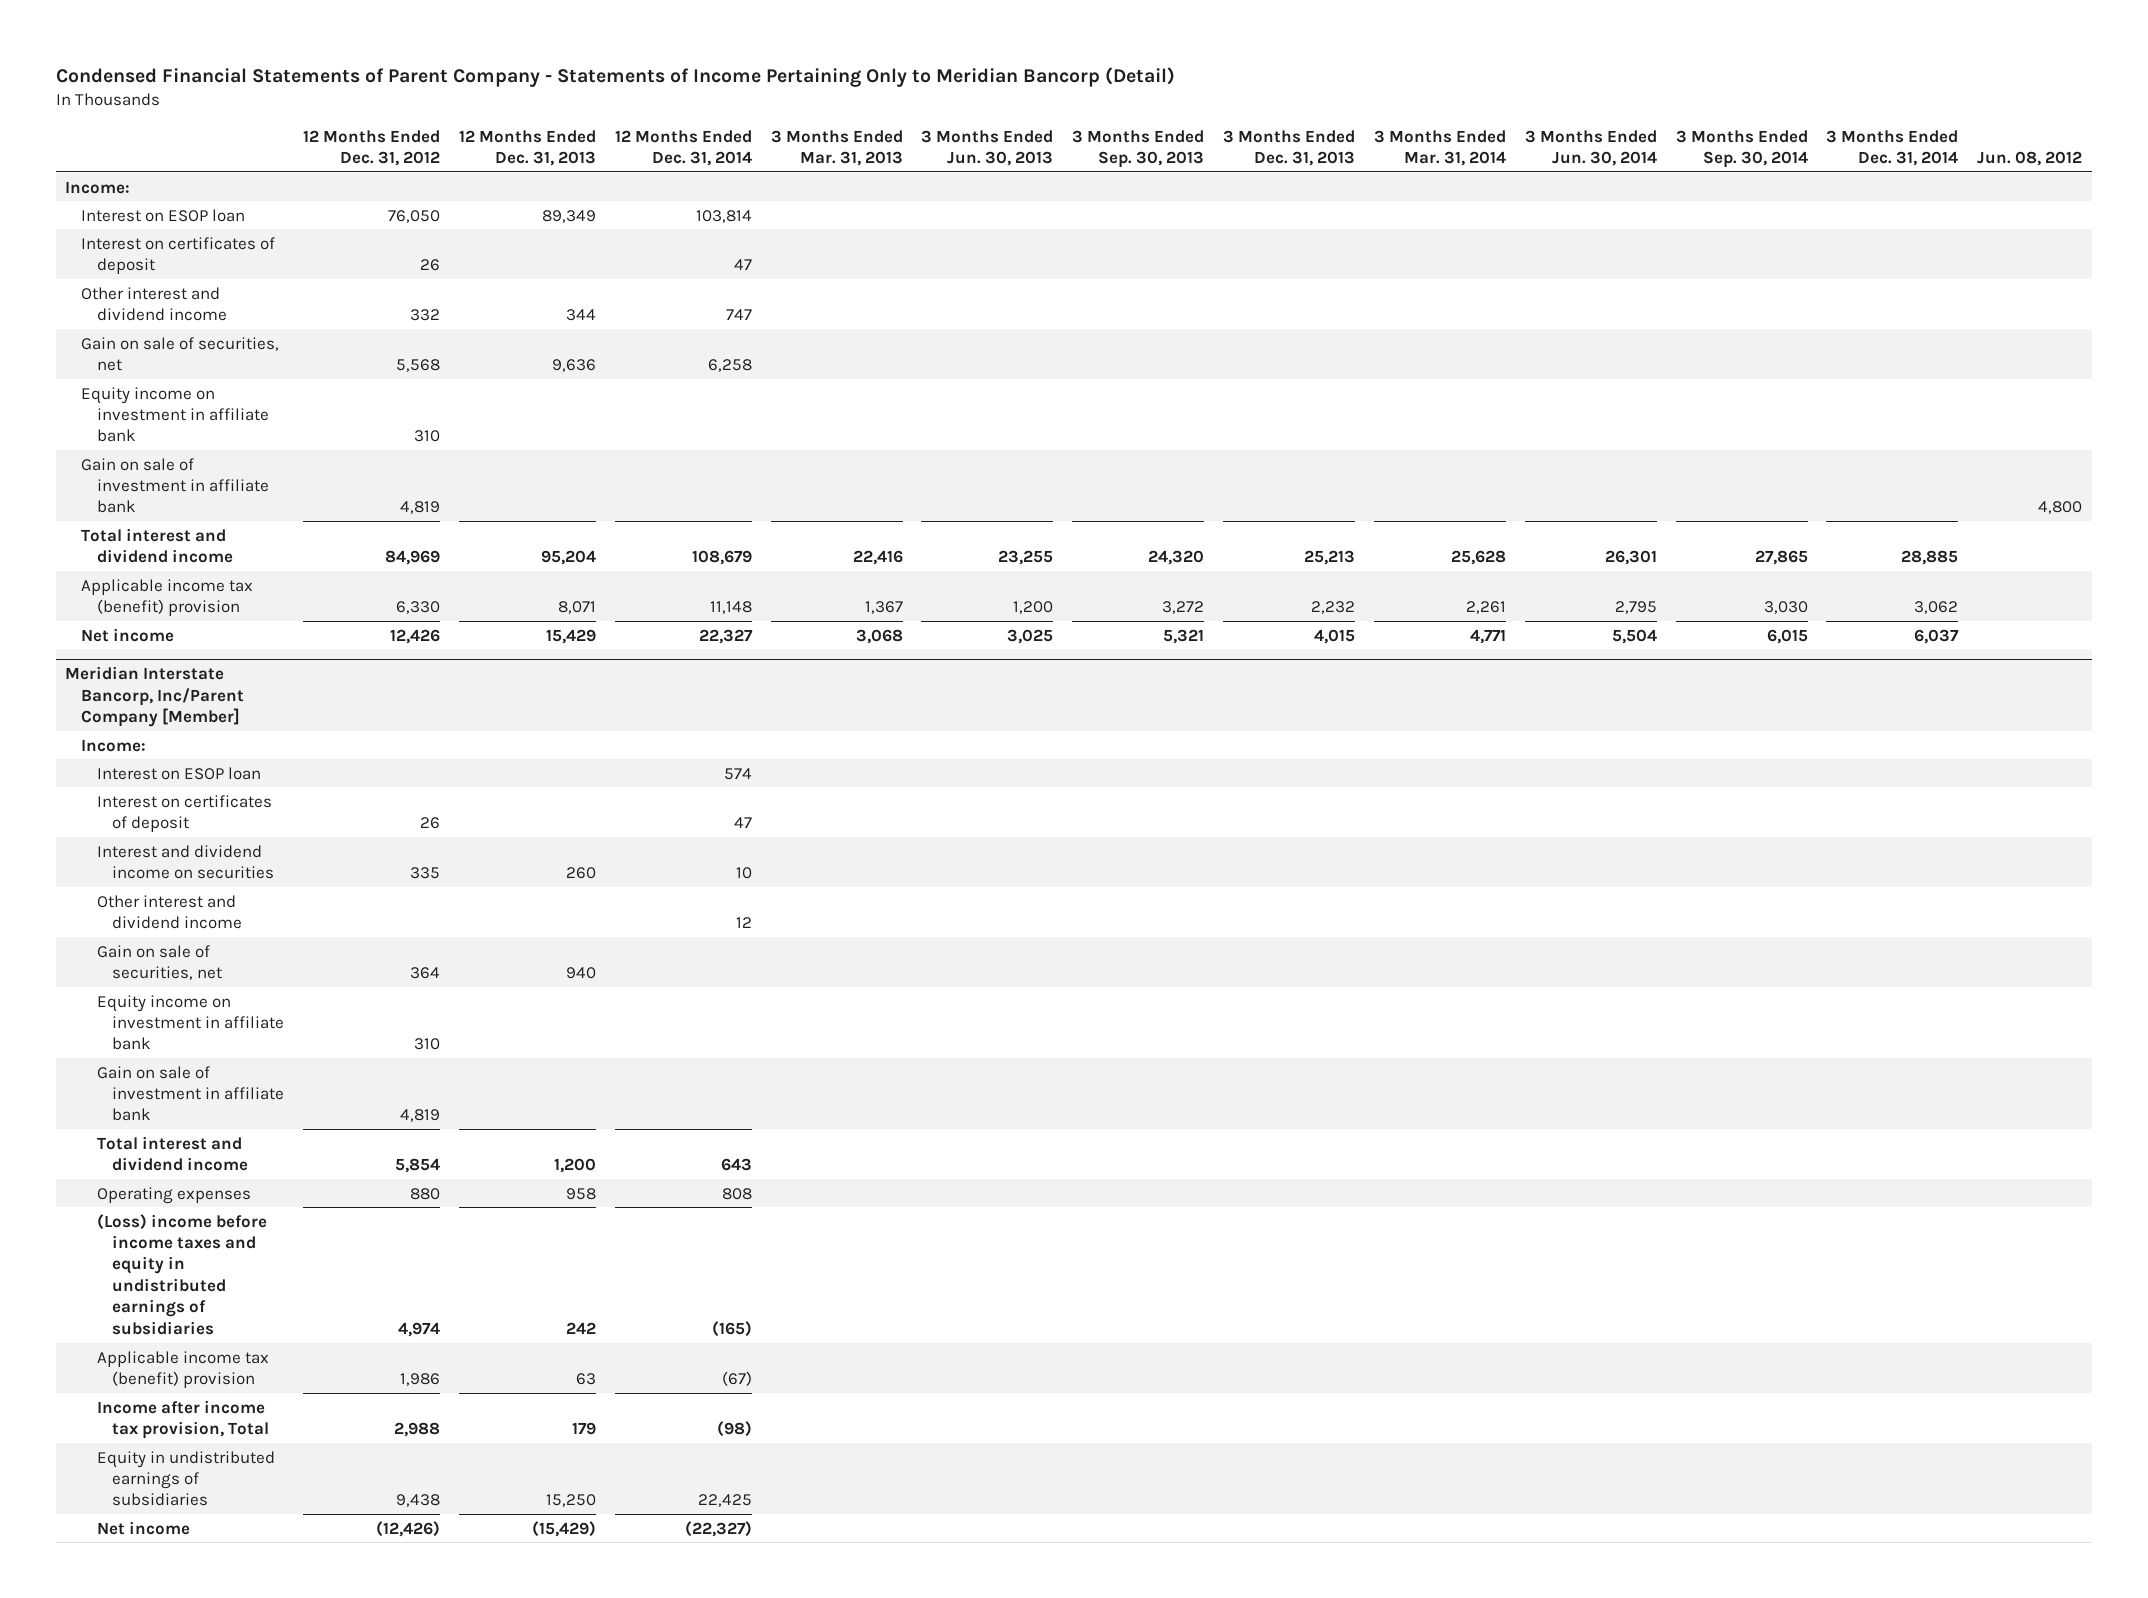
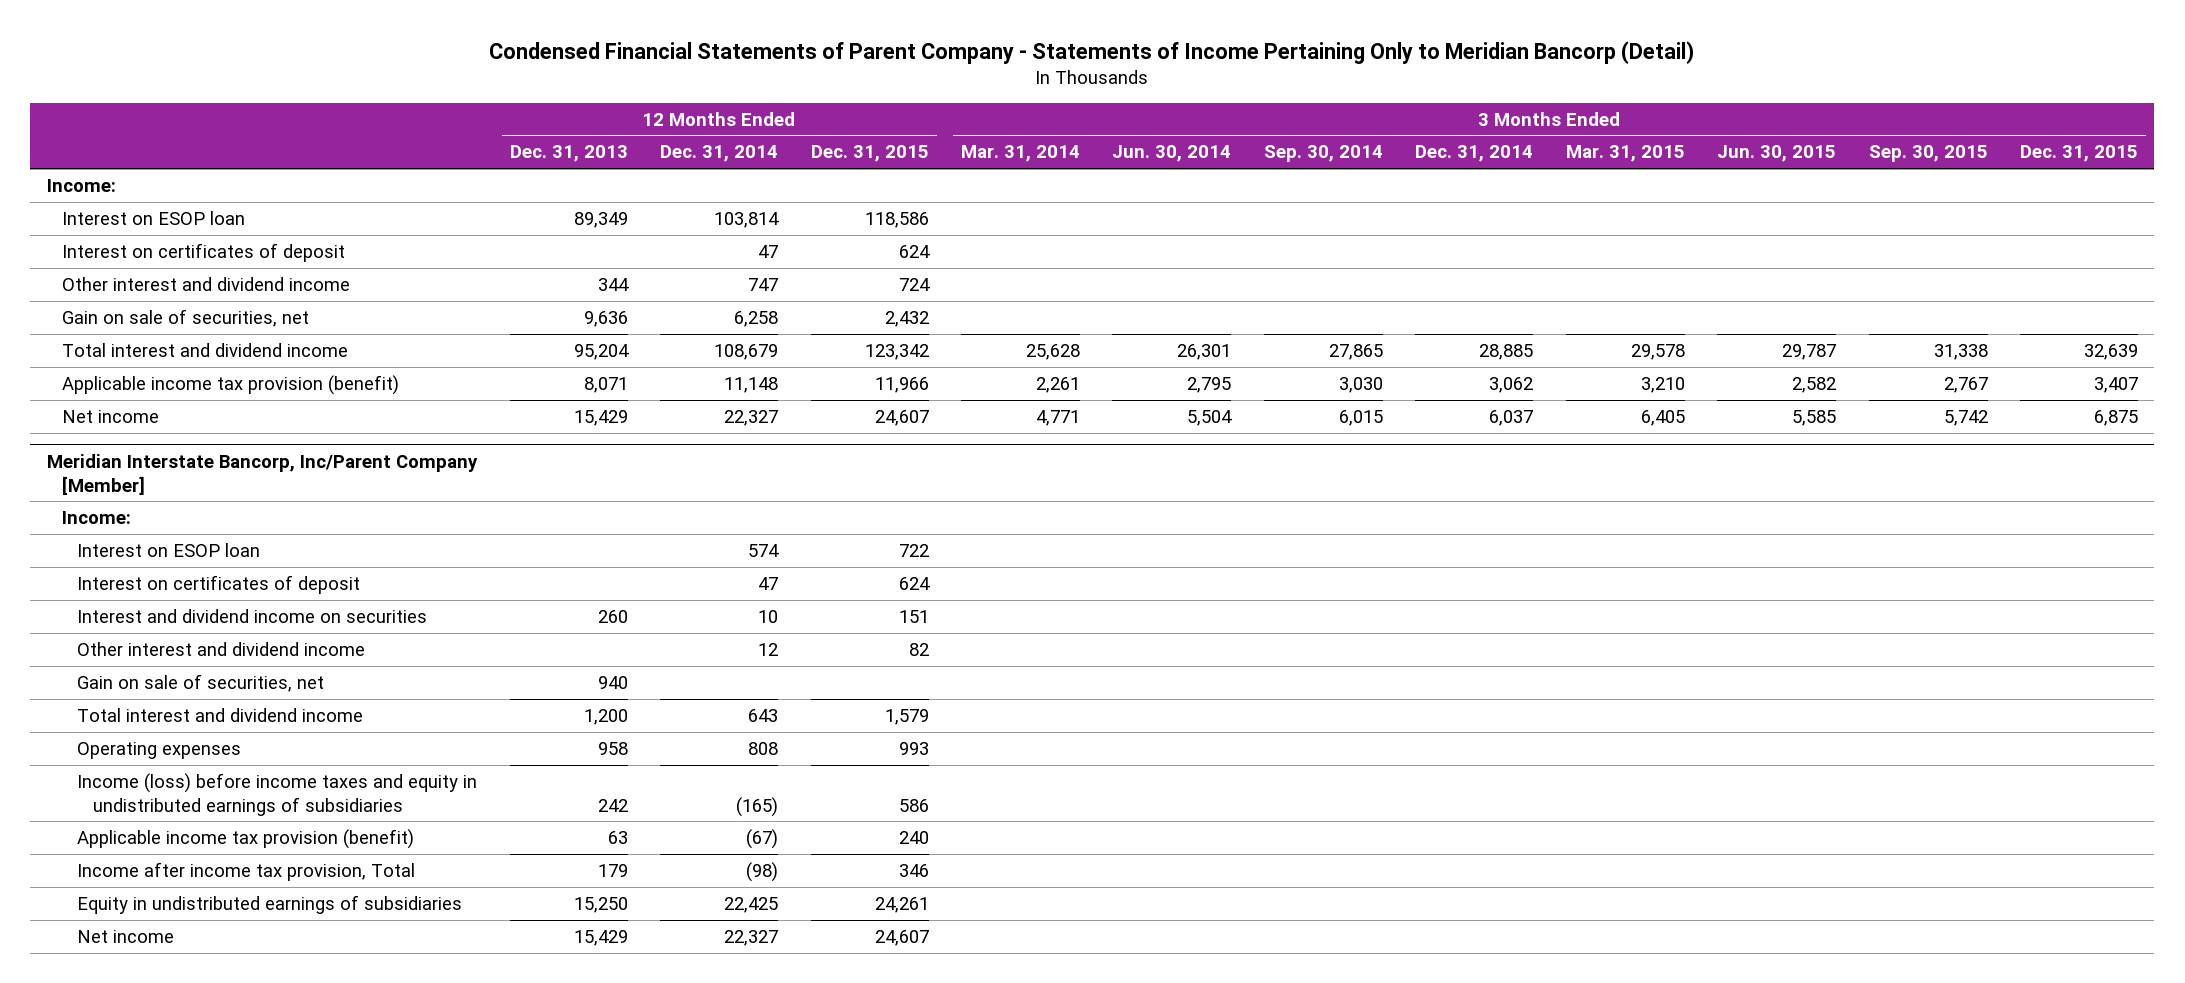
[303,129,441,167] 12 Months Ended Dec. 31, 2012 -> none
[770,129,903,167] 3 Months Ended Mar. 31, 2013 -> none
[921,129,1054,167] 3 Months Ended Jun. 30, 2013 -> none
[1072,129,1205,169] 3 Months Ended Sep. 30, 2013 -> none
[1223,129,1356,167] 3 Months Ended Dec. 31, 2013 -> none
[1977,151,2083,167] Jun. 08, 2012 -> none
none -> [810,145,929,163] Dec. 31, 2015
none -> [1565,145,1685,163] Mar. 31, 2015
none -> [1717,145,1837,163] Jun. 30, 2015
none -> [1868,145,1988,163] Sep. 30, 2015
none -> [2019,145,2138,163] Dec. 31, 2015
[81,386,269,443] Equity income on investment in affiliate bank -> none
[81,457,269,514] Gain on sale of investment in affiliate bank -> none
[81,578,254,616] Applicable income tax (benefit) provision -> [62,374,400,395] Applicable income tax provision (benefit)
[96,994,285,1051] Equity income on investment in affiliate bank -> none
[96,1065,285,1122] Gain on sale of investment in affiliate bank -> none
[96,1213,267,1335] (Loss) income before income taxes and equity in undistributed earnings of subsidiaries -> [77,772,478,816] Income (loss) before income taxes and equity in undistributed earnings of subsidiaries
[96,1350,269,1388] Applicable income tax (benefit) provision -> [77,828,415,849] Applicable income tax provision (benefit)
[531,1520,596,1537] (15,429) -> [573,929,628,946] 15,429
[684,1520,752,1537] (22,327) -> [724,929,779,946] 22,327

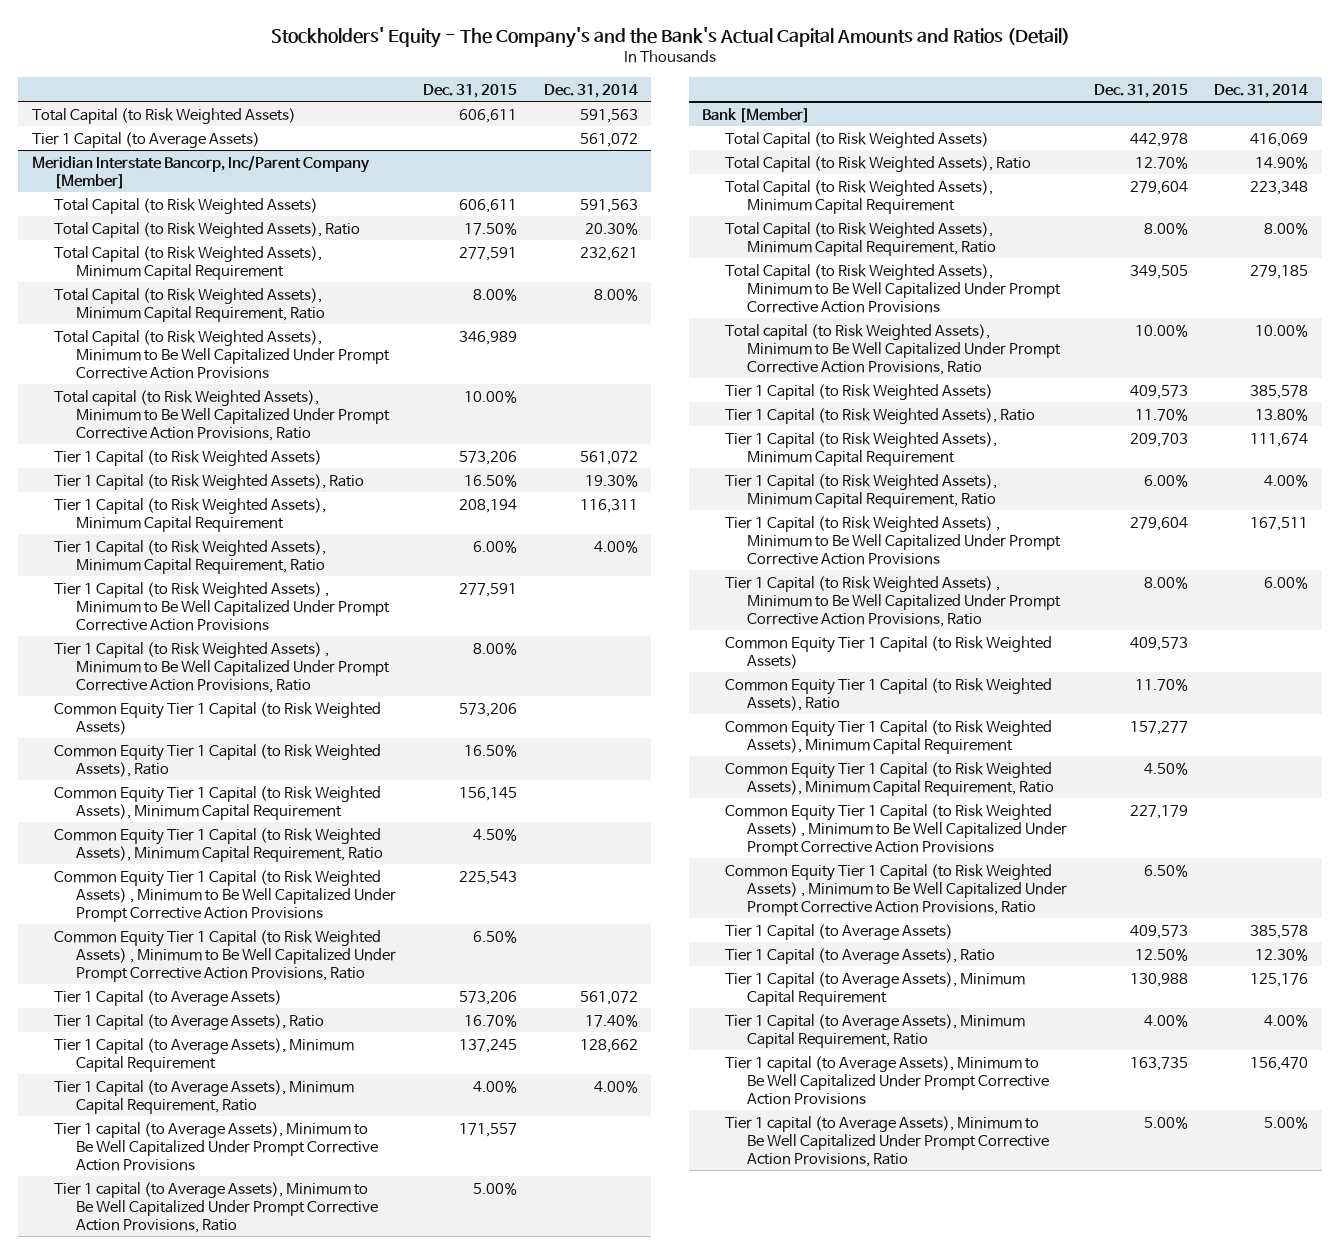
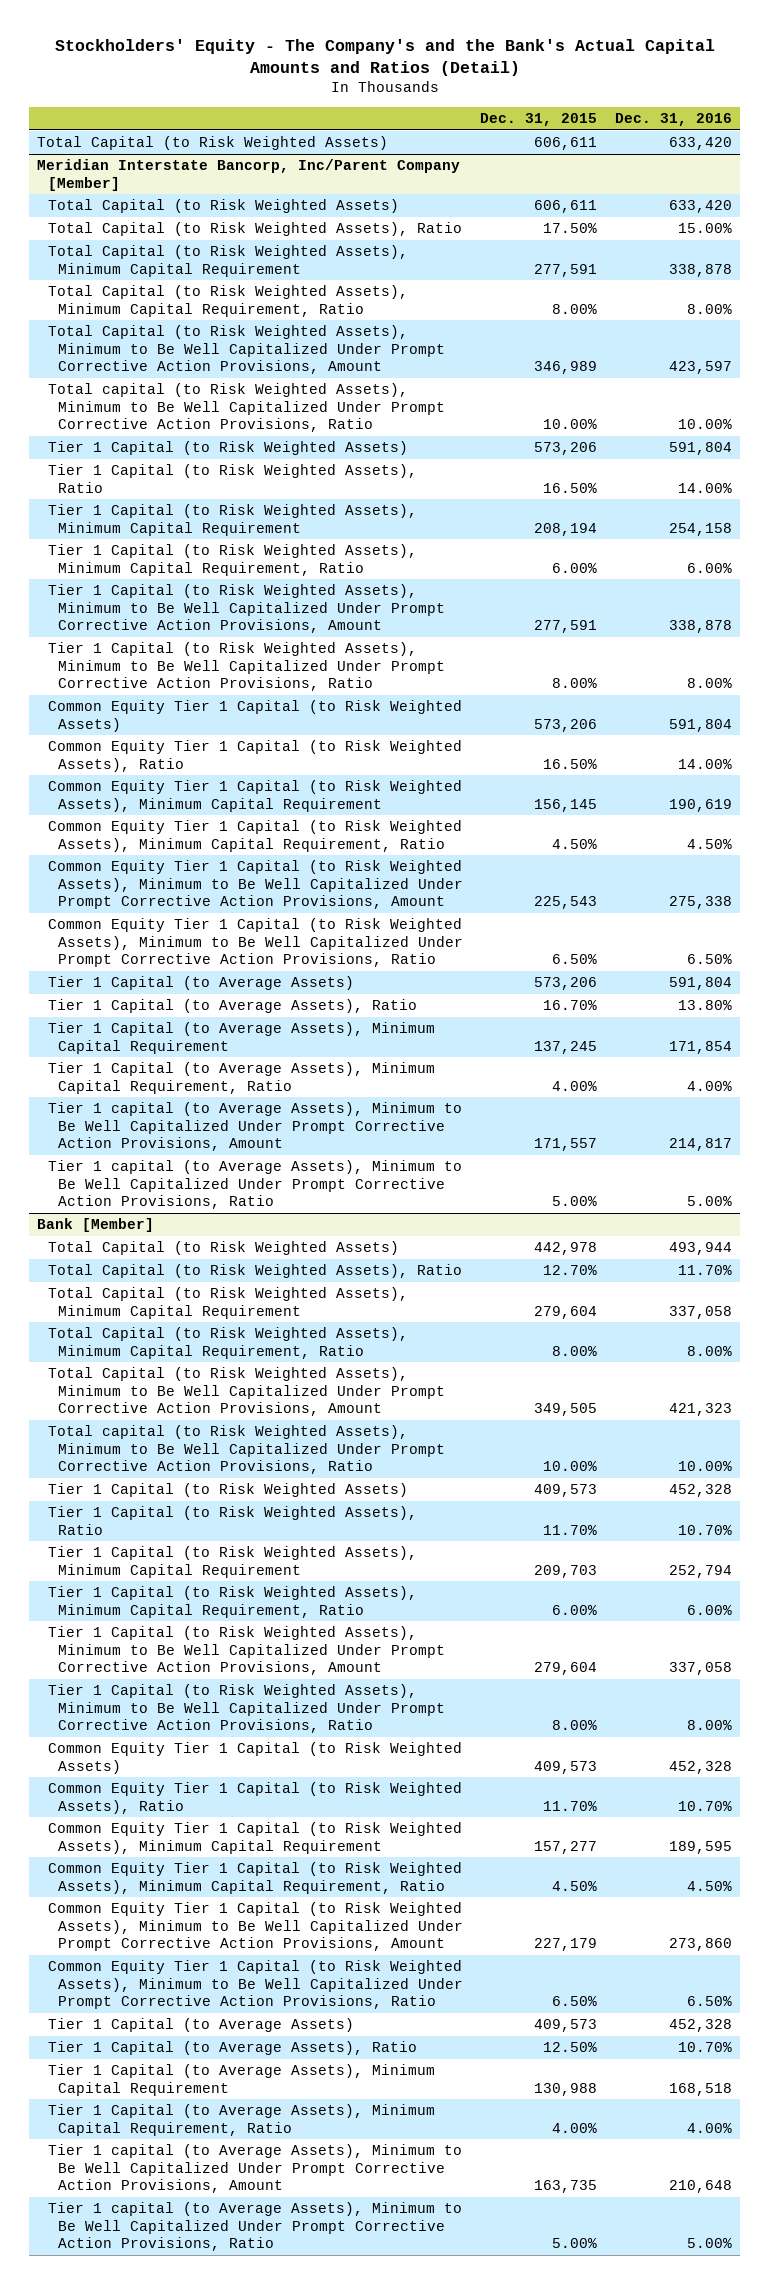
[543,83,638,98] Dec. 31, 2014 -> none
none -> [614,112,732,126] Dec. 31, 2016
[31,131,260,148] Tier 1 Capital (to Average Assets) -> none
[54,329,391,379] Total Capital (to Risk Weighted Assets), Minimum to Be Well Capitalized Under Prompt Corrective Action Provisions -> [47,325,445,374] Total Capital (to Risk Weighted Assets), Minimum to Be Well Capitalized Under Prompt Corrective Action Provisions, Amount
[54,581,391,631] Tier 1 Capital (to Risk Weighted Assets) , Minimum to Be Well Capitalized Under Prompt Corrective Action Provisions -> [47,584,445,633] Tier 1 Capital (to Risk Weighted Assets), Minimum to Be Well Capitalized Under Prompt Corrective Action Provisions, Amount
[54,641,391,693] Tier 1 Capital (to Risk Weighted Assets) , Minimum to Be Well Capitalized Under Prompt Corrective Action Provisions, Ratio -> [47,642,445,691] Tier 1 Capital (to Risk Weighted Assets), Minimum to Be Well Capitalized Under Prompt Corrective Action Provisions, Ratio
[54,869,397,922] Common Equity Tier 1 Capital (to Risk Weighted Assets) , Minimum to Be Well Capitalized Under Prompt Corrective Action Provisions -> [47,860,463,909] Common Equity Tier 1 Capital (to Risk Weighted Assets), Minimum to Be Well Capitalized Under Prompt Corrective Action Provisions, Amount
[54,929,397,982] Common Equity Tier 1 Capital (to Risk Weighted Assets) , Minimum to Be Well Capitalized Under Prompt Corrective Action Provisions, Ratio -> [47,918,463,967] Common Equity Tier 1 Capital (to Risk Weighted Assets), Minimum to Be Well Capitalized Under Prompt Corrective Action Provisions, Ratio
[54,1121,379,1171] Tier 1 capital (to Average Assets), Minimum to Be Well Capitalized Under Prompt Corrective Action Provisions -> [47,1102,462,1151] Tier 1 capital (to Average Assets), Minimum to Be Well Capitalized Under Prompt Corrective Action Provisions, Amount
[724,263,1061,313] Total Capital (to Risk Weighted Assets), Minimum to Be Well Capitalized Under Prompt Corrective Action Provisions -> [47,1367,445,1416] Total Capital (to Risk Weighted Assets), Minimum to Be Well Capitalized Under Prompt Corrective Action Provisions, Amount
[724,515,1061,565] Tier 1 Capital (to Risk Weighted Assets) , Minimum to Be Well Capitalized Under Prompt Corrective Action Provisions -> [47,1626,445,1675] Tier 1 Capital (to Risk Weighted Assets), Minimum to Be Well Capitalized Under Prompt Corrective Action Provisions, Amount
[724,575,1061,627] Tier 1 Capital (to Risk Weighted Assets) , Minimum to Be Well Capitalized Under Prompt Corrective Action Provisions, Ratio -> [47,1684,445,1733] Tier 1 Capital (to Risk Weighted Assets), Minimum to Be Well Capitalized Under Prompt Corrective Action Provisions, Ratio
[724,803,1067,856] Common Equity Tier 1 Capital (to Risk Weighted Assets) , Minimum to Be Well Capitalized Under Prompt Corrective Action Provisions -> [47,1902,463,1951] Common Equity Tier 1 Capital (to Risk Weighted Assets), Minimum to Be Well Capitalized Under Prompt Corrective Action Provisions, Amount
[724,863,1067,916] Common Equity Tier 1 Capital (to Risk Weighted Assets) , Minimum to Be Well Capitalized Under Prompt Corrective Action Provisions, Ratio -> [47,1960,463,2009] Common Equity Tier 1 Capital (to Risk Weighted Assets), Minimum to Be Well Capitalized Under Prompt Corrective Action Provisions, Ratio
[724,1055,1049,1105] Tier 1 capital (to Average Assets), Minimum to Be Well Capitalized Under Prompt Corrective Action Provisions -> [47,2144,462,2193] Tier 1 capital (to Average Assets), Minimum to Be Well Capitalized Under Prompt Corrective Action Provisions, Amount

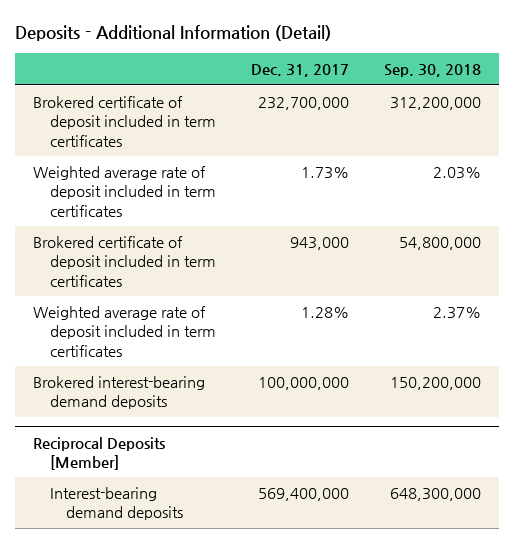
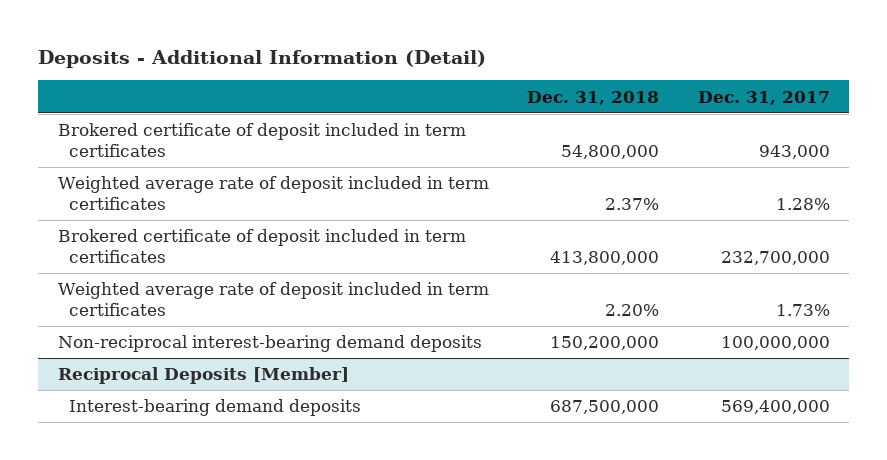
[384,64,482,78] Sep. 30, 2018 -> none
none -> [527,90,660,105] Dec. 31, 2018
[32,95,216,147] Brokered certificate of deposit included in term certificates -> [57,229,466,264] Brokered certificate of deposit included in term certificates
[32,165,216,217] Weighted average rate of deposit included in term certificates -> [57,282,489,317] Weighted average rate of deposit included in term certificates
[32,375,205,410] Brokered interest-bearing demand deposits -> [57,335,482,353] Non-reciprocal interest-bearing demand deposits

